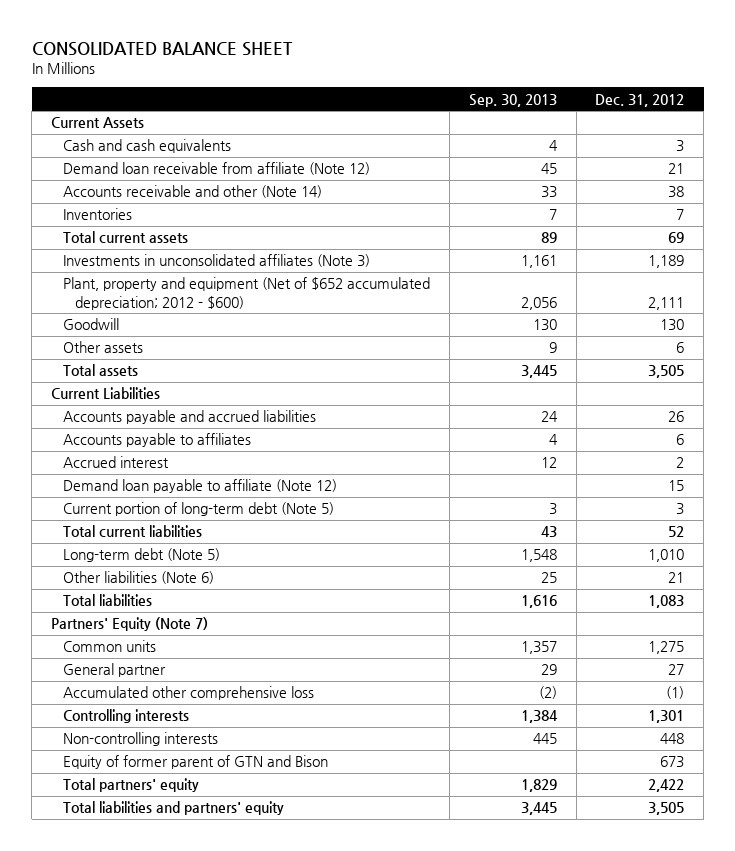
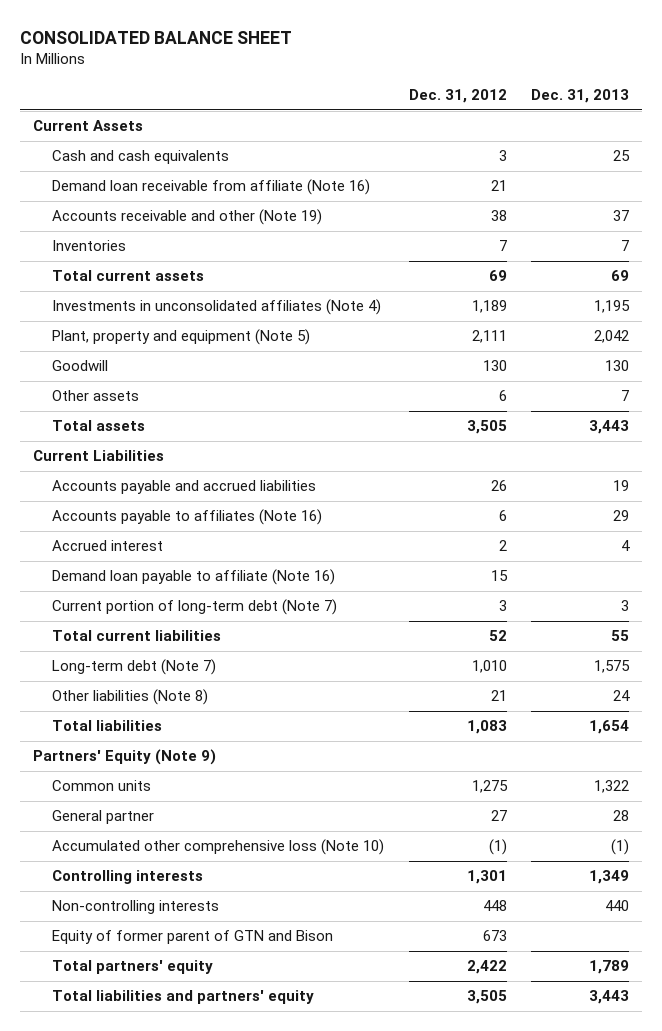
[468,93,557,107] Sep. 30, 2013 -> none
none -> [531,88,630,103] Dec. 31, 2013
[63,162,371,176] Demand loan receivable from affiliate (Note 12) -> [51,179,370,196] Demand loan receivable from affiliate (Note 16)
[63,185,323,199] Accounts receivable and other (Note 14) -> [51,209,322,226] Accounts receivable and other (Note 19)
[63,254,371,268] Investments in unconsolidated affiliates (Note 3) -> [51,299,381,316] Investments in unconsolidated affiliates (Note 4)
[63,277,431,310] Plant, property and equipment (Net of $652 accumulated depreciation; 2012 - $600) -> [51,329,310,346] Plant, property and equipment (Note 5)
[63,433,252,448] Accounts payable to affiliates -> [51,509,322,526] Accounts payable to affiliates (Note 16)
[63,479,338,494] Demand loan payable to affiliate (Note 12) -> [51,569,335,586] Demand loan payable to affiliate (Note 16)
[63,502,335,517] Current portion of long-term debt (Note 5) -> [51,599,337,616] Current portion of long-term debt (Note 7)
[63,548,221,563] Long-term debt (Note 5) -> [51,659,216,676] Long-term debt (Note 7)
[63,571,215,585] Other liabilities (Note 6) -> [51,689,208,706] Other liabilities (Note 8)
[50,617,208,632] Partners' Equity (Note 7) -> [32,749,216,766] Partners' Equity (Note 9)
[63,686,315,701] Accumulated other comprehensive loss -> [51,839,384,856] Accumulated other comprehensive loss (Note 10)

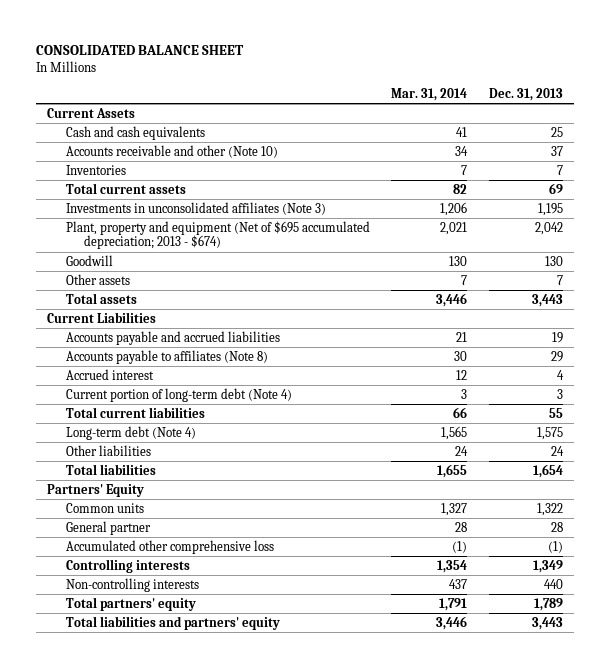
[408,88,507,103] Dec. 31, 2012 -> none
none -> [391,87,468,101] Mar. 31, 2014
[51,179,370,196] Demand loan receivable from affiliate (Note 16) -> none
[51,209,322,226] Accounts receivable and other (Note 19) -> [65,144,278,158] Accounts receivable and other (Note 10)
[51,299,381,316] Investments in unconsolidated affiliates (Note 4) -> [65,201,326,215] Investments in unconsolidated affiliates (Note 3)
[51,329,310,346] Plant, property and equipment (Note 5) -> [65,220,370,250] Plant, property and equipment (Net of $695 accumulated depreciation; 2013 - $674)
[51,509,322,526] Accounts payable to affiliates (Note 16) -> [65,349,268,364] Accounts payable to affiliates (Note 8)
[51,569,335,586] Demand loan payable to affiliate (Note 16) -> none
[51,599,337,616] Current portion of long-term debt (Note 7) -> [65,387,292,402] Current portion of long-term debt (Note 4)
[51,659,216,676] Long-term debt (Note 7) -> [65,425,196,440] Long-term debt (Note 4)
[51,689,208,706] Other liabilities (Note 8) -> [65,444,151,456] Other liabilities
[32,749,216,766] Partners' Equity (Note 9) -> [46,483,144,497] Partners' Equity
[51,839,384,856] Accumulated other comprehensive loss (Note 10) -> [65,539,274,554] Accumulated other comprehensive loss
[51,930,333,945] Equity of former parent of GTN and Bison -> none

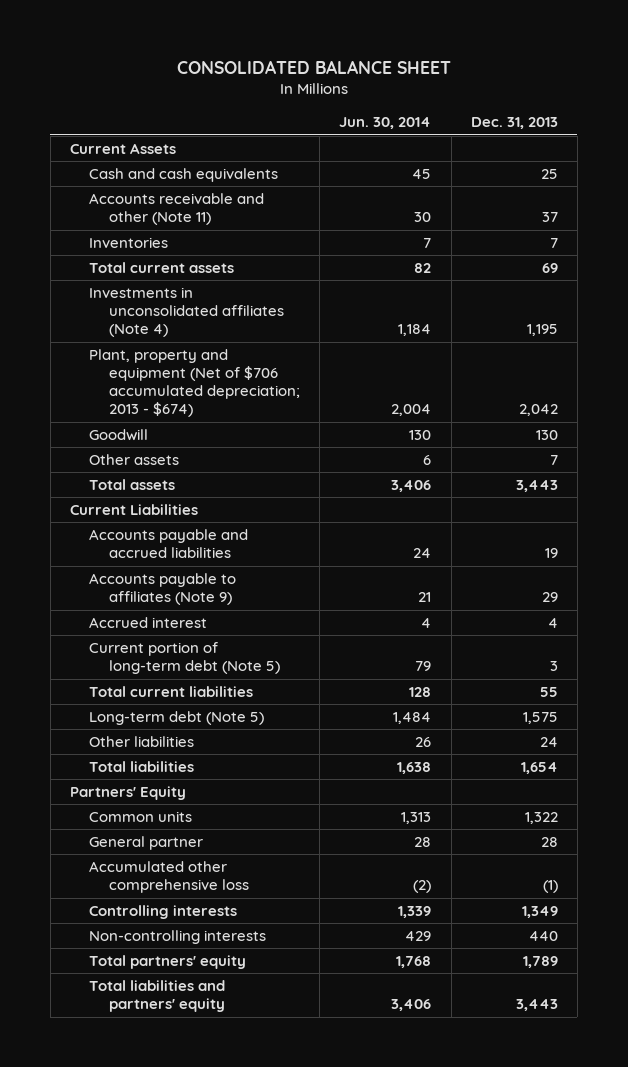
[391,87,468,101] Mar. 31, 2014 -> none
none -> [339,117,432,130] Jun. 30, 2014
[65,144,278,158] Accounts receivable and other (Note 10) -> [89,193,265,226] Accounts receivable and other (Note 11)
[65,201,326,215] Investments in unconsolidated affiliates (Note 3) -> [89,287,285,338] Investments in unconsolidated affiliates (Note 4)
[65,220,370,250] Plant, property and equipment (Net of $695 accumulated depreciation; 2013 - $674) -> [89,349,301,418] Plant, property and equipment (Net of $706 accumulated depreciation; 2013 - $674)
[65,349,268,364] Accounts payable to affiliates (Note 8) -> [89,573,237,606] Accounts payable to affiliates (Note 9)
[65,387,292,402] Current portion of long-term debt (Note 4) -> [89,642,281,675] Current portion of long-term debt (Note 5)
[65,425,196,440] Long-term debt (Note 4) -> [89,711,265,726] Long-term debt (Note 5)

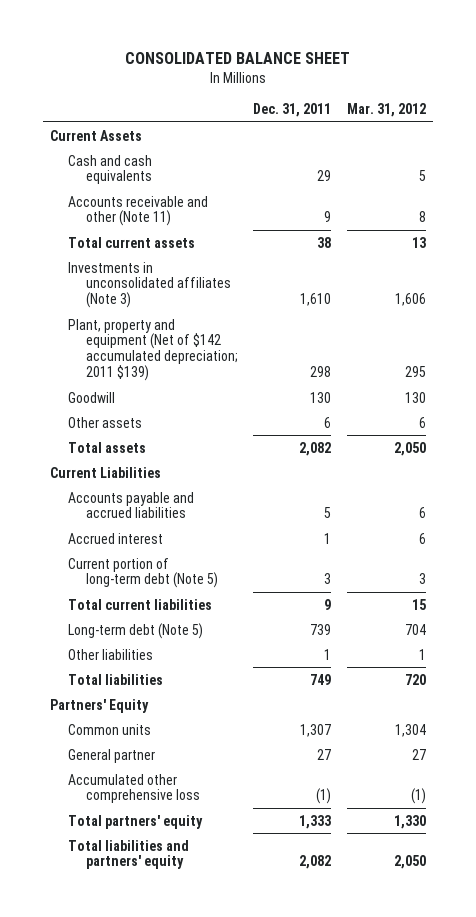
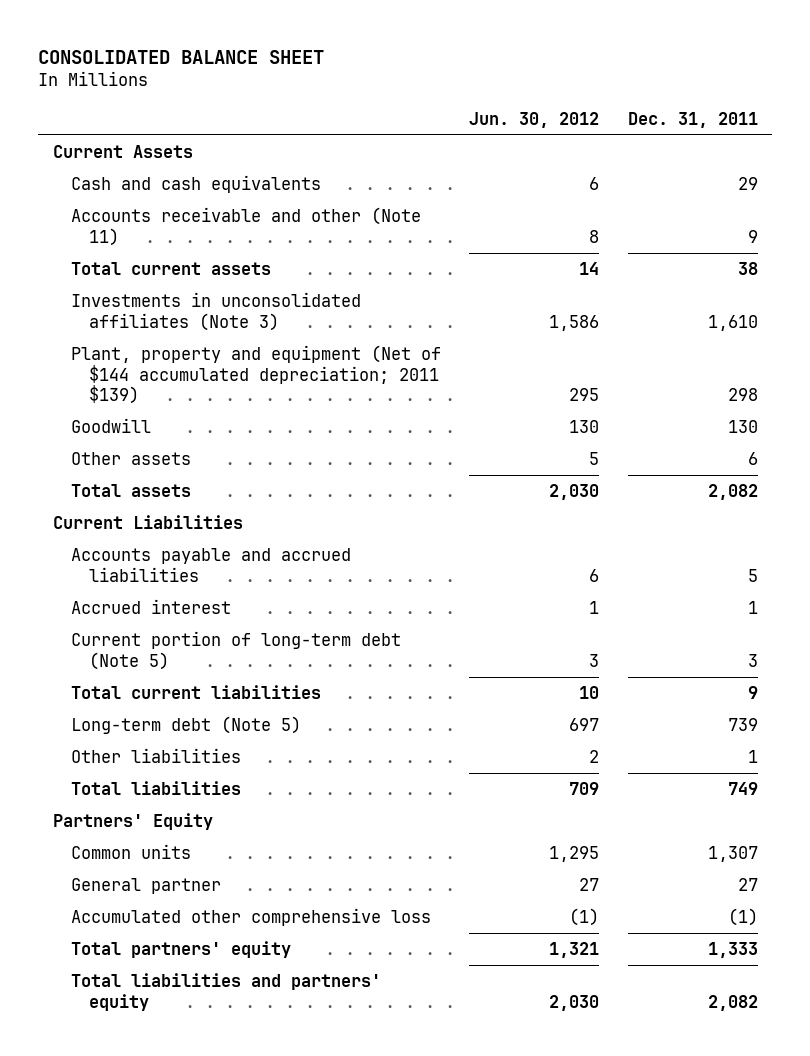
[346,103,426,118] Mar. 31, 2012 -> none
none -> [469,111,600,128] Jun. 30, 2012
[68,318,238,382] Plant, property and equipment (Net of $142 accumulated depreciation; 2011 $139) -> [70,345,441,405] Plant, property and equipment (Net of $144 accumulated depreciation; 2011 $139)

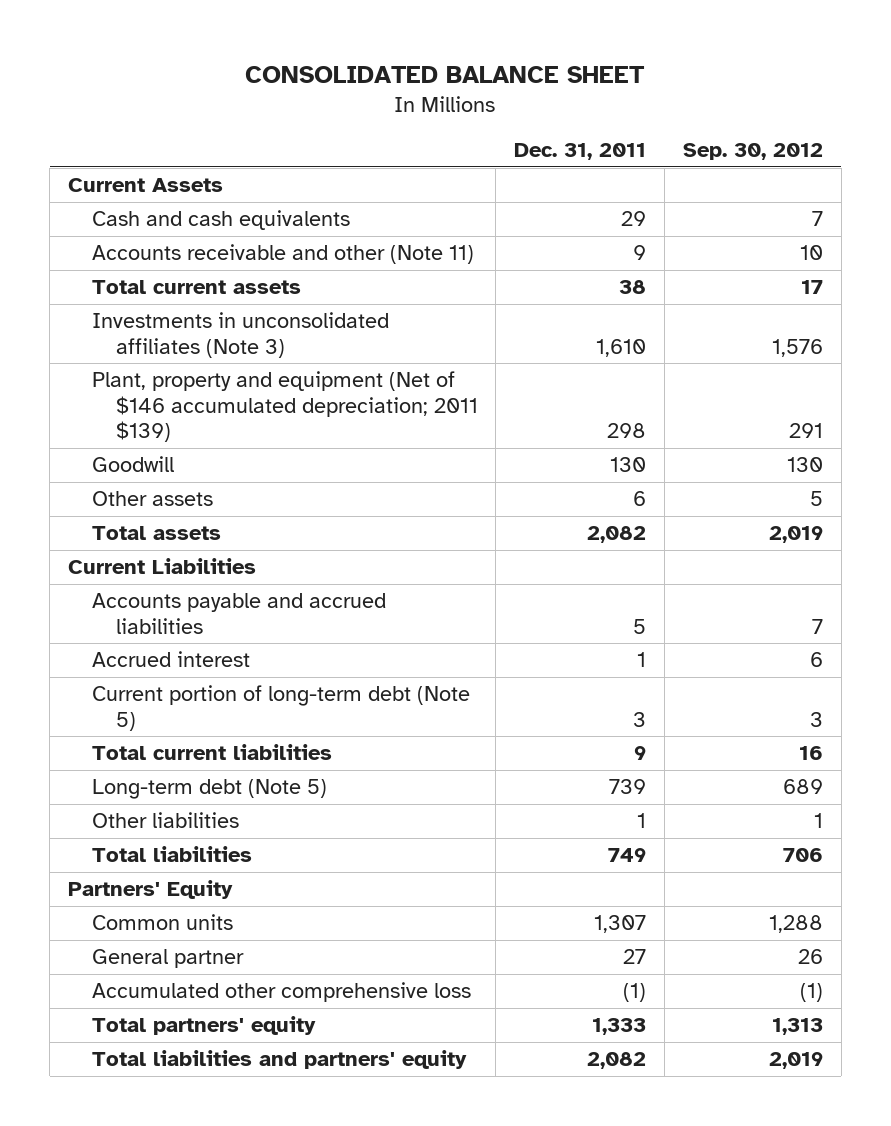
[469,111,600,128] Jun. 30, 2012 -> none
none -> [682,143,823,161] Sep. 30, 2012
[70,345,441,405] Plant, property and equipment (Net of $144 accumulated depreciation; 2011 $139) -> [91,371,478,442] Plant, property and equipment (Net of $146 accumulated depreciation; 2011 $139)

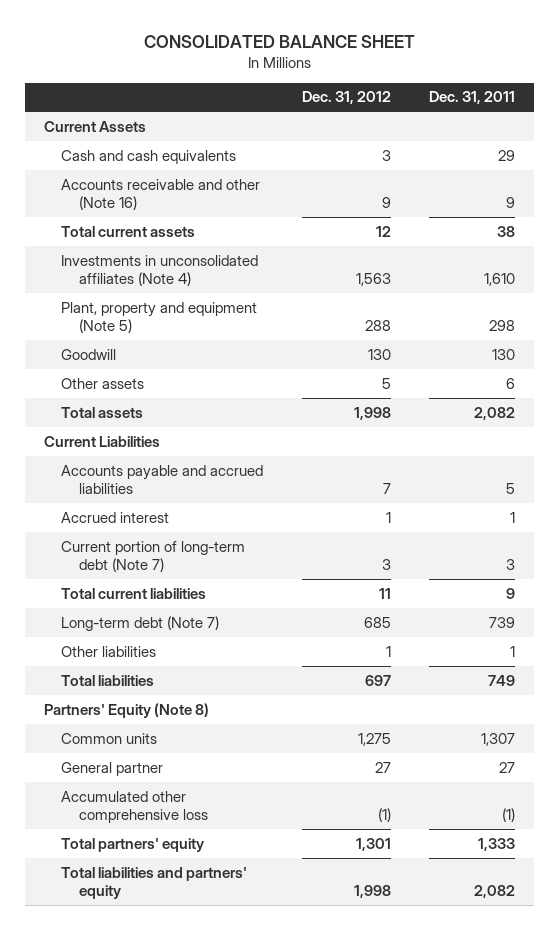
[682,143,823,161] Sep. 30, 2012 -> none
none -> [301,91,391,105] Dec. 31, 2012
[91,244,474,265] Accounts receivable and other (Note 11) -> [61,178,261,211] Accounts receivable and other (Note 16)
[91,312,389,358] Investments in unconsolidated affiliates (Note 3) -> [61,254,259,287] Investments in unconsolidated affiliates (Note 4)
[91,371,478,442] Plant, property and equipment (Net of $146 accumulated depreciation; 2011 $139) -> [61,301,258,334] Plant, property and equipment (Note 5)
[91,685,470,731] Current portion of long-term debt (Note 5) -> [61,540,246,573] Current portion of long-term debt (Note 7)
[91,779,327,800] Long-term debt (Note 5) -> [61,615,220,631] Long-term debt (Note 7)
[68,880,234,900] Partners' Equity -> [44,702,210,718] Partners' Equity (Note 8)

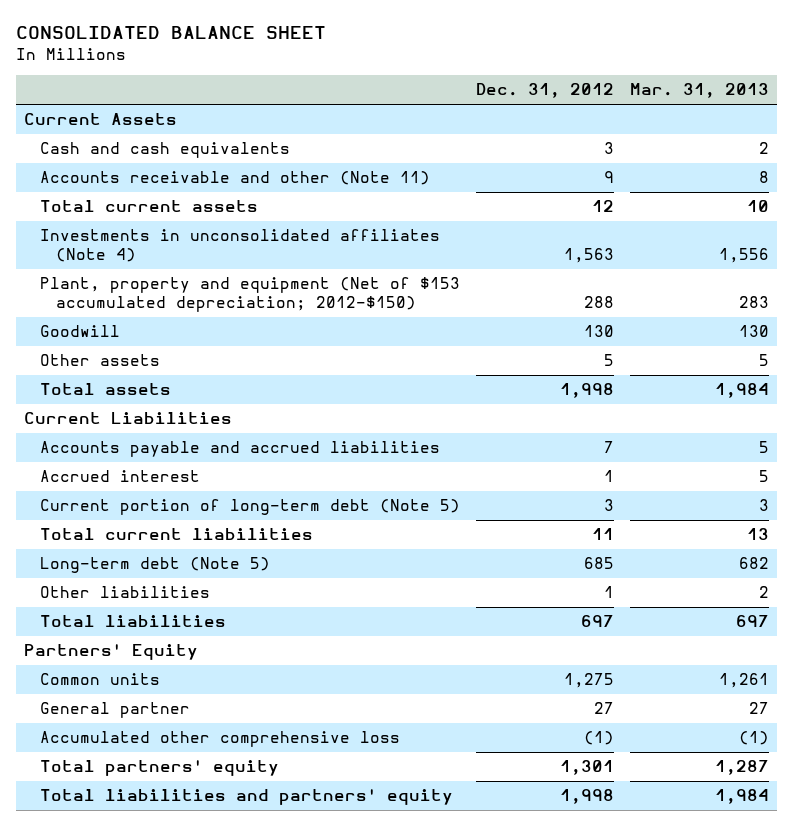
[429,91,516,105] Dec. 31, 2011 -> none
none -> [629,83,769,99] Mar. 31, 2013
[61,178,261,211] Accounts receivable and other (Note 16) -> [40,171,431,186] Accounts receivable and other (Note 11)
[61,301,258,334] Plant, property and equipment (Note 5) -> [40,277,461,313] Plant, property and equipment (Net of $153 accumulated depreciation; 2012-$150)
[61,540,246,573] Current portion of long-term debt (Note 7) -> [40,499,461,516] Current portion of long-term debt (Note 5)
[61,615,220,631] Long-term debt (Note 7) -> [40,557,271,574] Long-term debt (Note 5)
[44,702,210,718] Partners' Equity (Note 8) -> [23,644,198,661] Partners' Equity

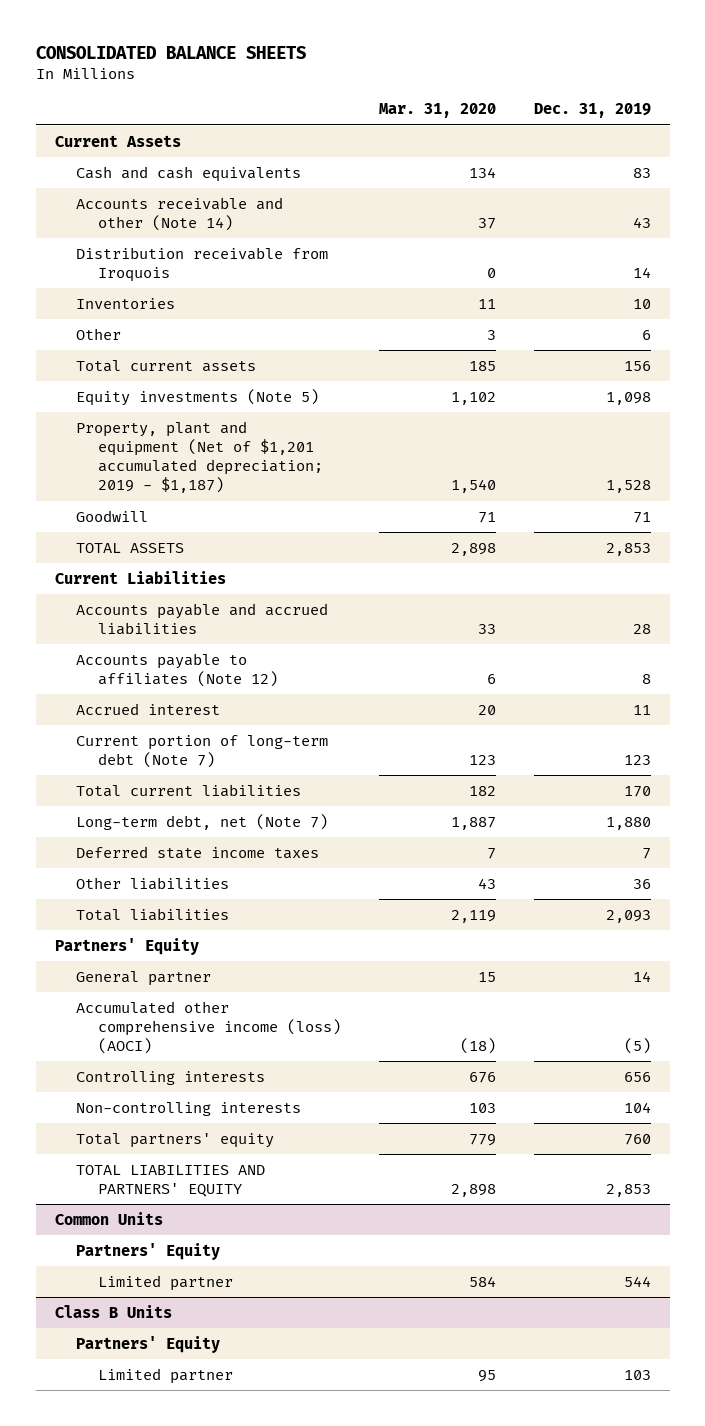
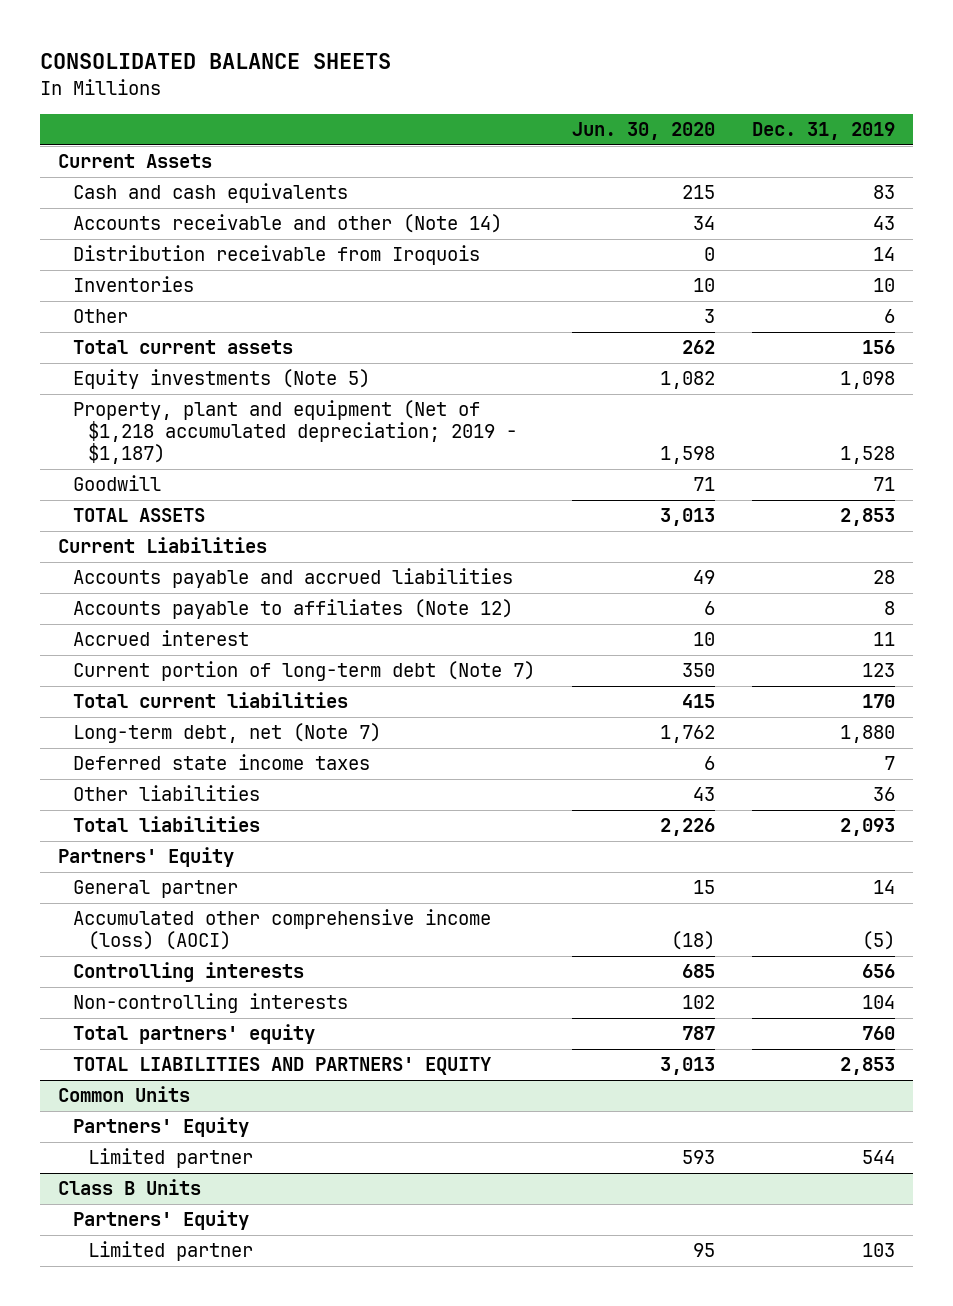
[378,103,496,119] Mar. 31, 2020 -> none
none -> [571,122,715,141] Jun. 30, 2020
[76,420,323,494] Property, plant and equipment (Net of $1,201 accumulated depreciation; 2019 - $1,187) -> [73,400,518,465] Property, plant and equipment (Net of $1,218 accumulated depreciation; 2019 - $1,187)

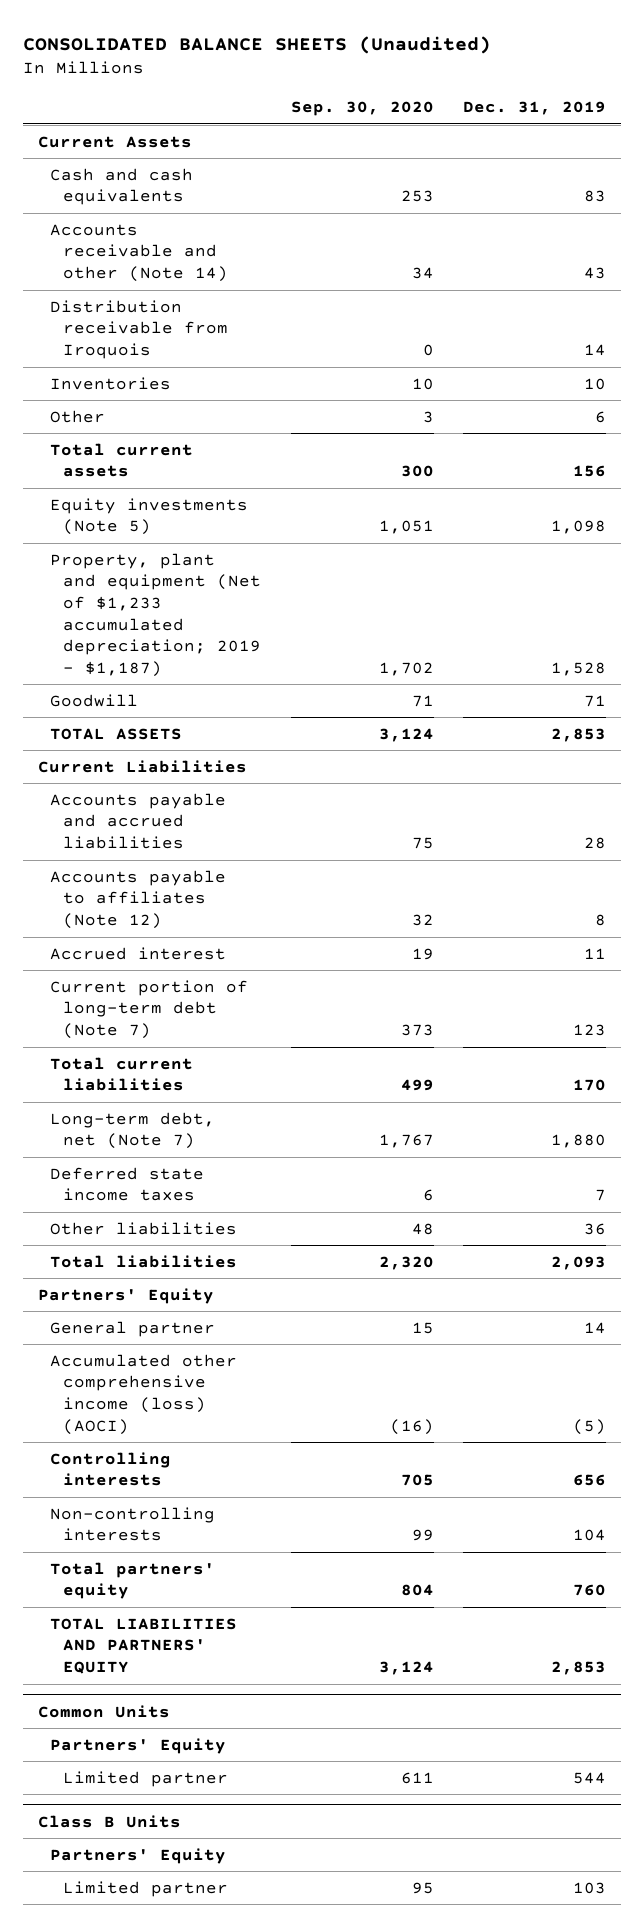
[39,53,391,70] CONSOLIDATED BALANCE SHEETS -> [22,35,491,54] CONSOLIDATED BALANCE SHEETS (Unaudited)
[571,122,715,141] Jun. 30, 2020 -> none
none -> [290,100,434,116] Sep. 30, 2020
[73,400,518,465] Property, plant and equipment (Net of $1,218 accumulated depreciation; 2019 - $1,187) -> [50,552,262,677] Property, plant and equipment (Net of $1,233 accumulated depreciation; 2019 - $1,187)

